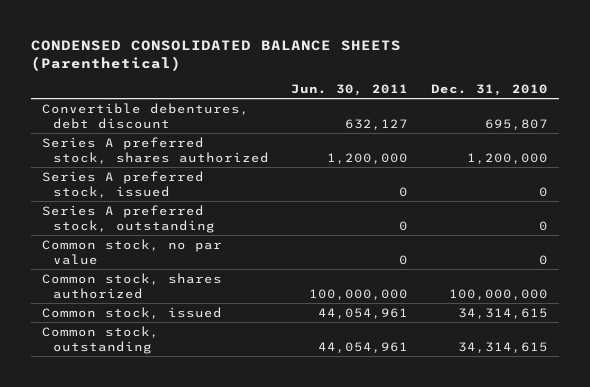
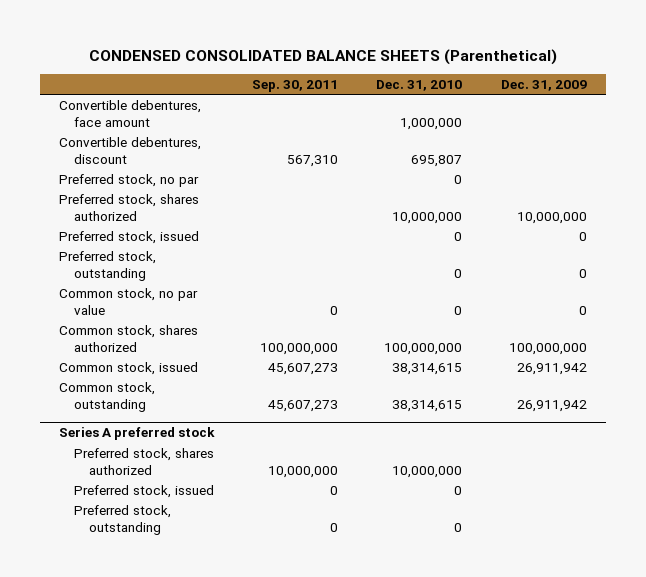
[291,84,409,97] Jun. 30, 2011 -> none
none -> [252,79,339,92] Sep. 30, 2011
none -> [500,79,587,91] Dec. 31, 2009
none -> [59,99,202,127] Convertible debentures, face amount
[42,102,250,129] Convertible debentures, debt discount -> [59,136,202,164] Convertible debentures, discount
none -> [59,173,200,187] Preferred stock, no par
[42,136,270,164] Series A preferred stock, shares authorized -> [59,193,200,221] Preferred stock, shares authorized
[466,152,548,164] 1,200,000 -> [392,211,463,224] 10,000,000
[42,170,205,198] Series A preferred stock, issued -> [59,230,200,244] Preferred stock, issued
[42,204,216,233] Series A preferred stock, outstanding -> [59,250,157,281] Preferred stock, outstanding
[457,307,548,319] 34,314,615 -> [392,362,463,375] 38,314,615
[457,341,548,353] 34,314,615 -> [392,399,463,412] 38,314,615
none -> [59,427,216,441] Series A preferred stock
none -> [73,447,214,475] Preferred stock, shares authorized
none -> [73,484,214,498] Preferred stock, issued
none -> [73,504,171,535] Preferred stock, outstanding

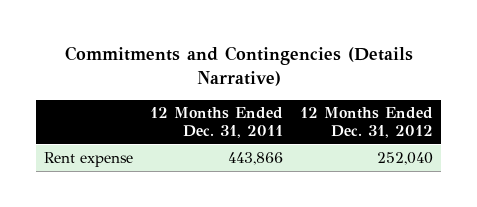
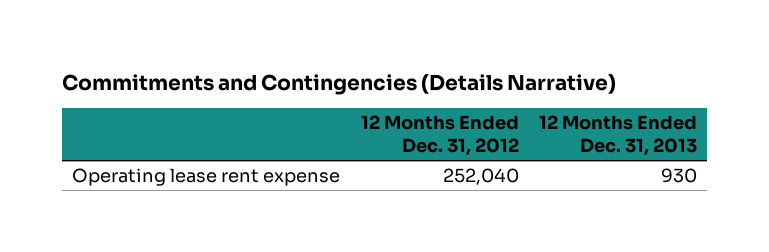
[150,106,284,139] 12 Months Ended Dec. 31, 2011 -> none
none -> [539,115,698,156] 12 Months Ended Dec. 31, 2013
[44,152,134,168] Rent expense -> [72,168,341,187] Operating lease rent expense

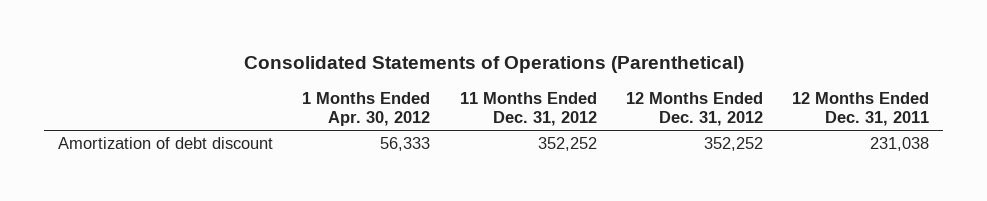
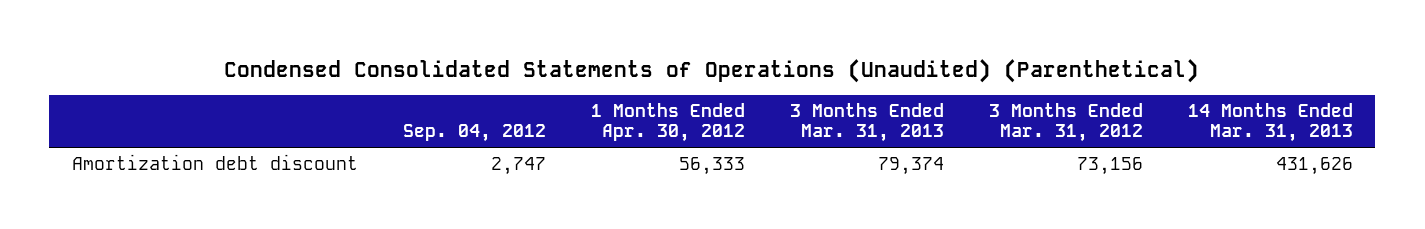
[243,55,744,73] Consolidated Statements of Operations (Parenthetical) -> [224,59,1200,84] Condensed Consolidated Statements of Operations (Unaudited) (Parenthetical)
[459,91,597,127] 11 Months Ended Dec. 31, 2012 -> none
[625,91,763,127] 12 Months Ended Dec. 31, 2012 -> none
[791,91,929,127] 12 Months Ended Dec. 31, 2011 -> none
none -> [402,124,546,143] Sep. 04, 2012
none -> [789,102,944,143] 3 Months Ended Mar. 31, 2013
none -> [988,102,1143,143] 3 Months Ended Mar. 31, 2012
none -> [1187,102,1353,143] 14 Months Ended Mar. 31, 2013
[58,137,274,150] Amortization of debt discount -> [71,154,358,171] Amortization debt discount

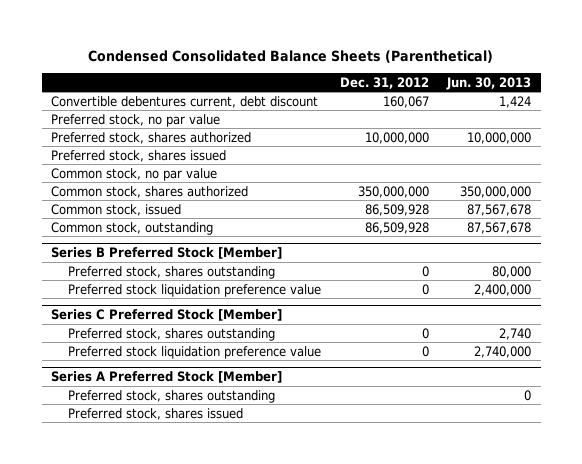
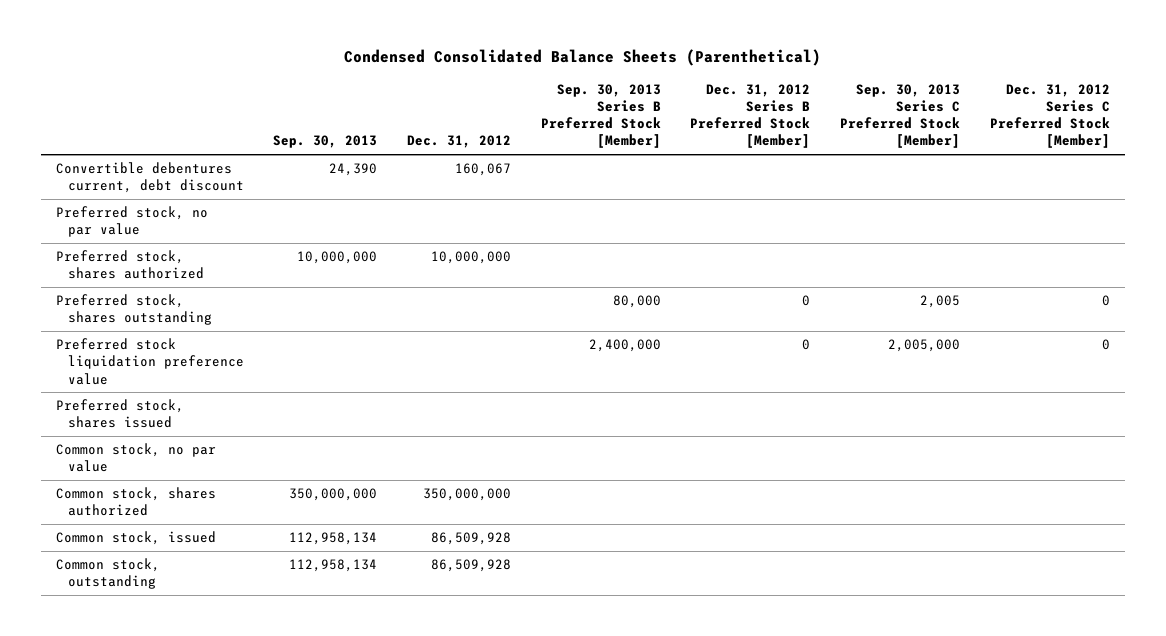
[446,76,532,90] Jun. 30, 2013 -> none
none -> [273,135,378,149] Sep. 30, 2013
none -> [540,84,661,149] Sep. 30, 2013 Series B Preferred Stock [Member]
none -> [690,84,811,149] Dec. 31, 2012 Series B Preferred Stock [Member]
none -> [840,84,961,149] Sep. 30, 2013 Series C Preferred Stock [Member]
none -> [989,84,1110,149] Dec. 31, 2012 Series C Preferred Stock [Member]
none -> [55,294,212,326] Preferred stock, shares outstanding
none -> [55,338,244,385] Preferred stock liquidation preference value
[50,246,282,259] Series B Preferred Stock [Member] -> none
[68,265,276,279] Preferred stock, shares outstanding -> none
[68,283,322,297] Preferred stock liquidation preference value -> none
[50,308,282,321] Series C Preferred Stock [Member] -> none
[68,327,276,341] Preferred stock, shares outstanding -> none
[68,345,322,359] Preferred stock liquidation preference value -> none
[50,370,282,383] Series A Preferred Stock [Member] -> none
[68,389,276,403] Preferred stock, shares outstanding -> none
[68,407,244,420] Preferred stock, shares issued -> none

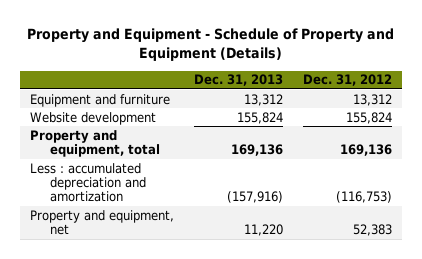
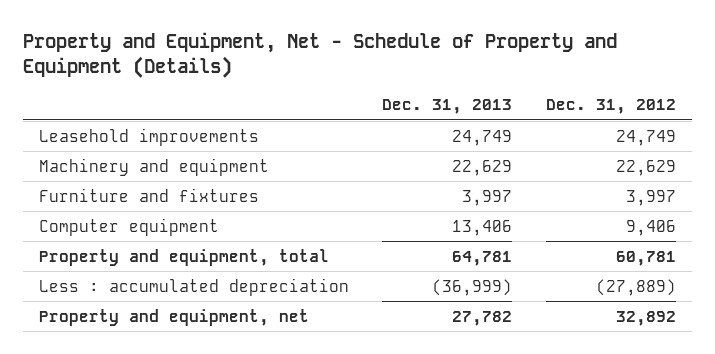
[27,28,395,62] Property and Equipment - Schedule of Property and Equipment (Details) -> [22,31,617,79] Property and Equipment, Net - Schedule of Property and Equipment (Details)
[30,111,157,125] Website development -> none
none -> [39,127,260,146] Leasehold improvements
none -> [39,157,270,176] Machinery and equipment
[30,93,171,107] Equipment and furniture -> [39,187,260,202] Furniture and fixtures
[244,93,284,106] 13,312 -> [462,189,513,206] 3,997
[352,93,392,106] 13,312 -> [625,189,676,206] 3,997
none -> [39,217,220,236] Computer equipment
[231,143,284,156] 169,136 -> [452,250,513,266] 64,781
[339,143,392,156] 169,136 -> [615,250,676,266] 60,781
[30,162,146,203] Less : accumulated depreciation and amortization -> [39,277,350,296] Less : accumulated depreciation
[227,191,284,204] (157,916) -> [432,278,513,296] (36,999)
[335,191,392,204] (116,753) -> [595,278,676,296] (27,889)
[244,223,284,236] 11,220 -> [452,310,513,326] 27,782
[352,223,392,236] 52,383 -> [615,310,676,326] 32,892

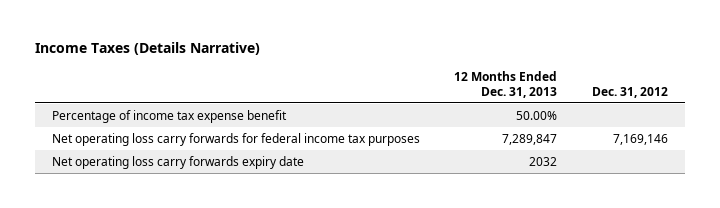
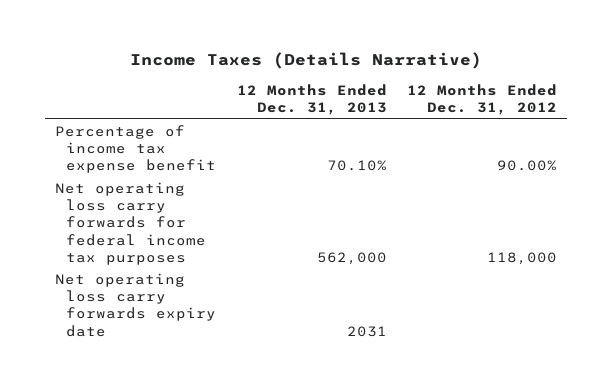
[591,86,668,98] Dec. 31, 2012 -> none
none -> [406,83,557,115] 12 Months Ended Dec. 31, 2012
[516,110,558,120] 50.00% -> [326,160,387,172] 70.10%
[502,133,558,145] 7,289,847 -> [316,251,387,265] 562,000
[529,156,558,166] 2032 -> [346,325,387,337] 2031

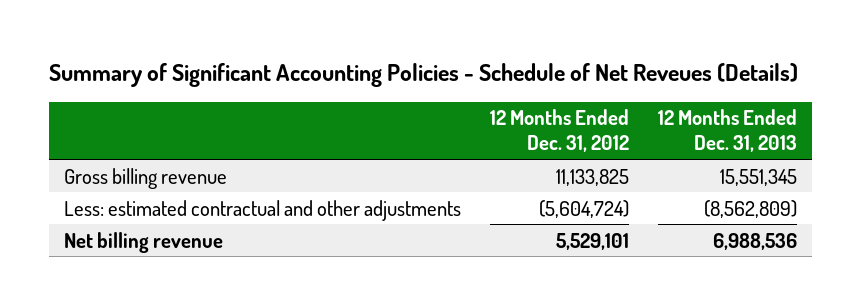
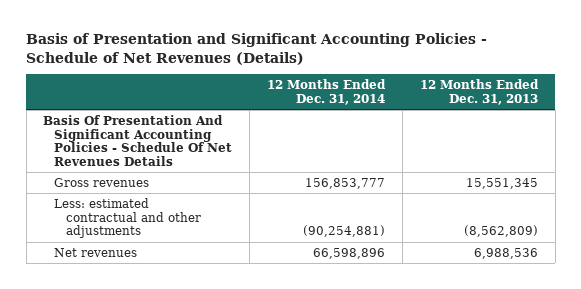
[49,63,799,88] Summary of Significant Accounting Policies - Schedule of Net Reveues (Details) -> [26,33,488,65] Basis of Presentation and Significant Accounting Policies - Schedule of Net Revenues (Details)
[490,109,630,153] 12 Months Ended Dec. 31, 2012 -> none
none -> [267,79,387,105] 12 Months Ended Dec. 31, 2014
none -> [43,114,233,167] Basis Of Presentation And Significant Accounting Policies - Schedule Of Net Revenues Details
[63,167,227,189] Gross billing revenue -> [54,177,150,187] Gross revenues
[63,231,223,253] Net billing revenue -> [54,247,138,257] Net revenues

